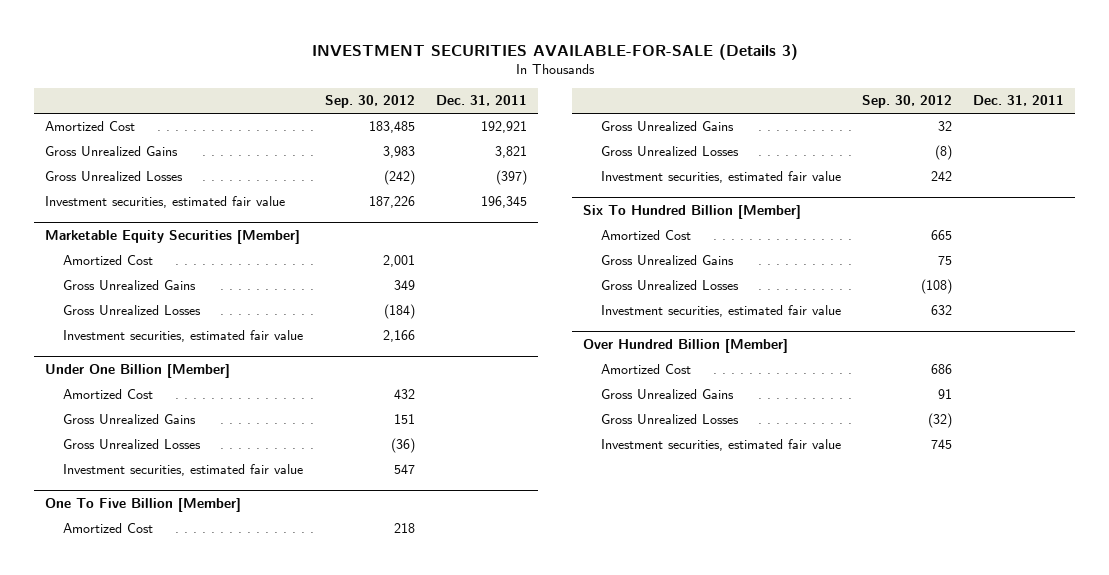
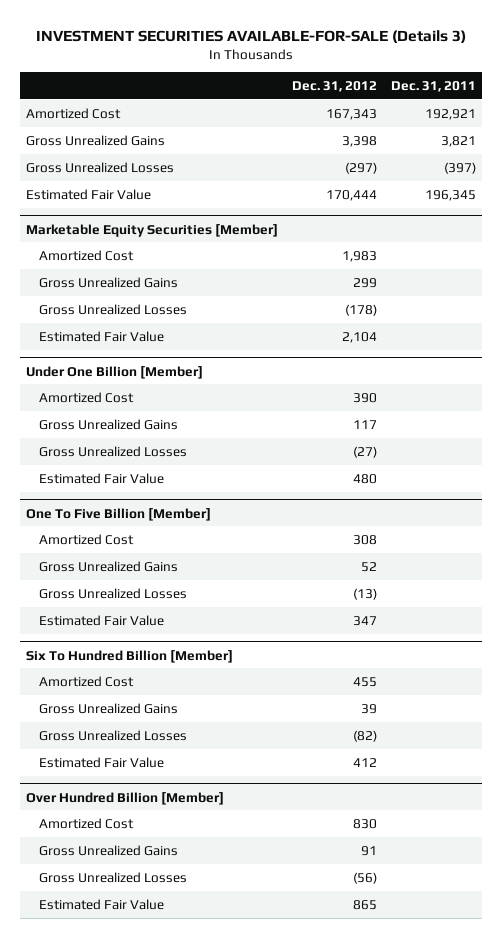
[324,95,415,109] Sep. 30, 2012 -> none
none -> [291,81,377,93] Dec. 31, 2012
[44,196,285,209] Investment securities, estimated fair value -> [26,188,152,200] Estimated Fair Value
[63,330,304,343] Investment securities, estimated fair value -> [39,330,165,342] Estimated Fair Value
[63,464,304,477] Investment securities, estimated fair value -> [39,472,165,484] Estimated Fair Value
[600,171,841,184] Investment securities, estimated fair value -> [39,614,165,626] Estimated Fair Value
[600,305,841,318] Investment securities, estimated fair value -> [39,756,165,768] Estimated Fair Value
[600,439,841,452] Investment securities, estimated fair value -> [39,898,165,910] Estimated Fair Value

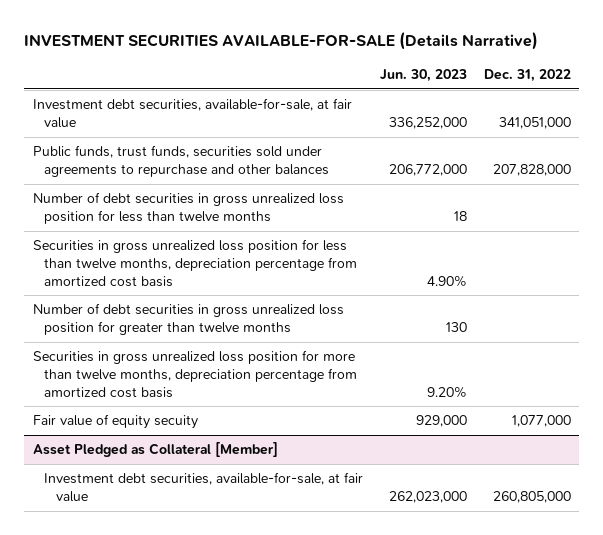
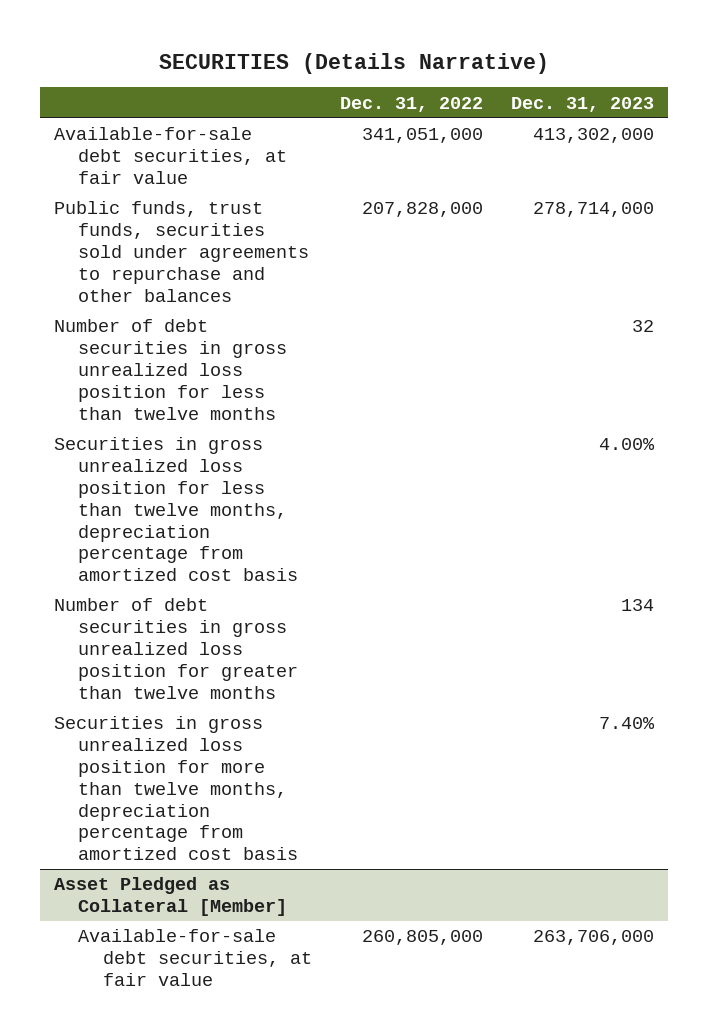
[24,31,539,50] INVESTMENT SECURITIES AVAILABLE-FOR-SALE (Details Narrative) -> [158,52,549,74] SECURITIES (Details Narrative)
[379,68,467,82] Jun. 30, 2023 -> none
none -> [511,96,655,112] Dec. 31, 2023
[32,98,352,128] Investment debt securities, available-for-sale, at fair value -> [53,127,288,185] Available-for-sale debt securities, at fair value
[32,414,198,430] Fair value of equity secuity -> none
[44,472,364,502] Investment debt securities, available-for-sale, at fair value -> [78,929,312,987] Available-for-sale debt securities, at fair value

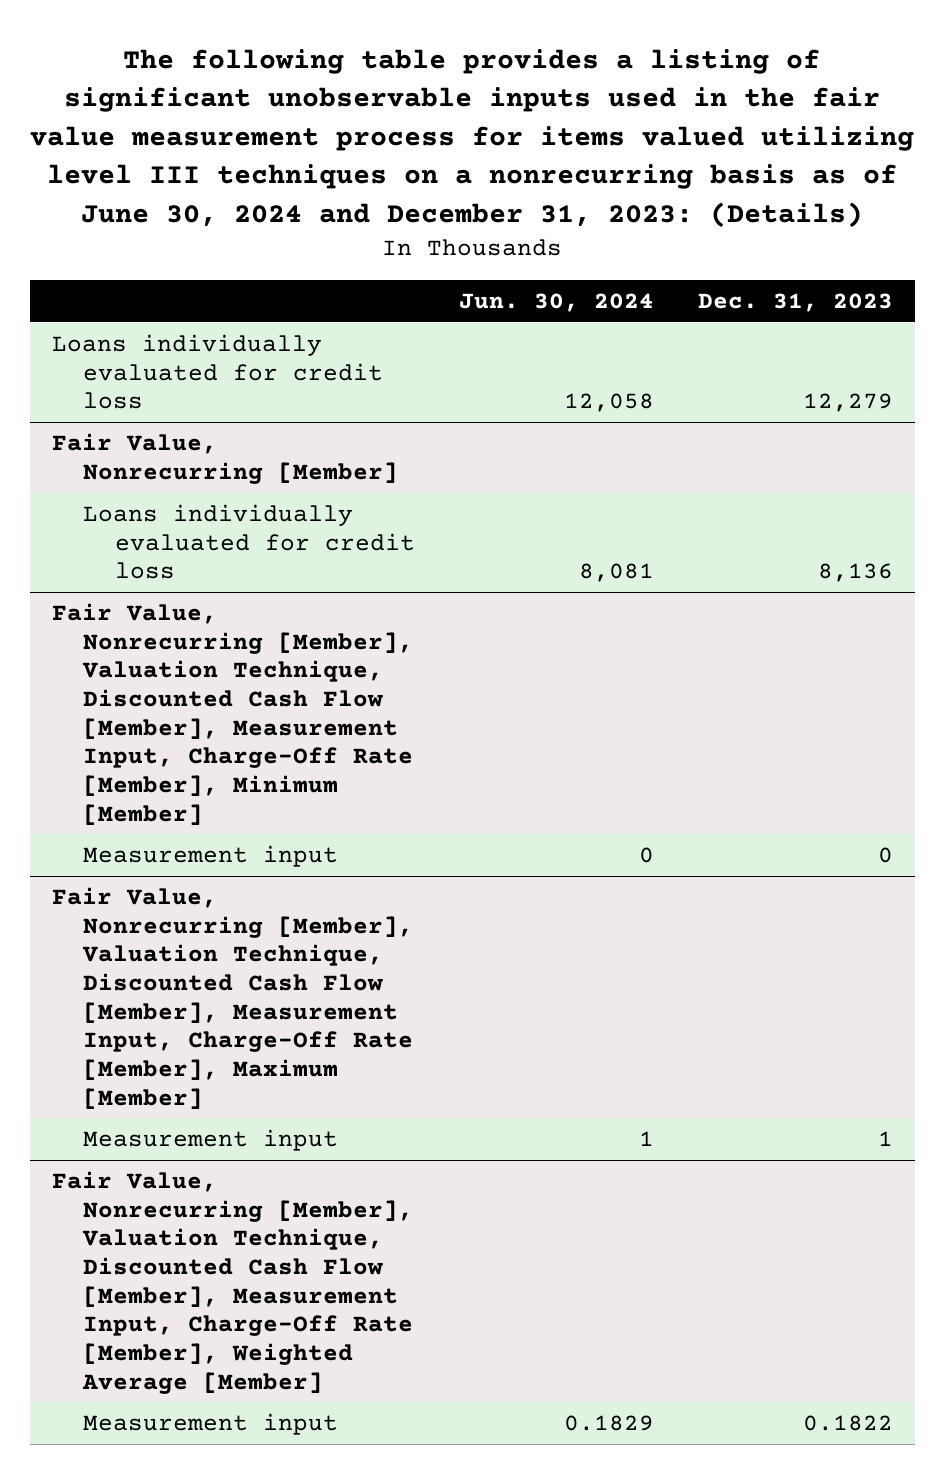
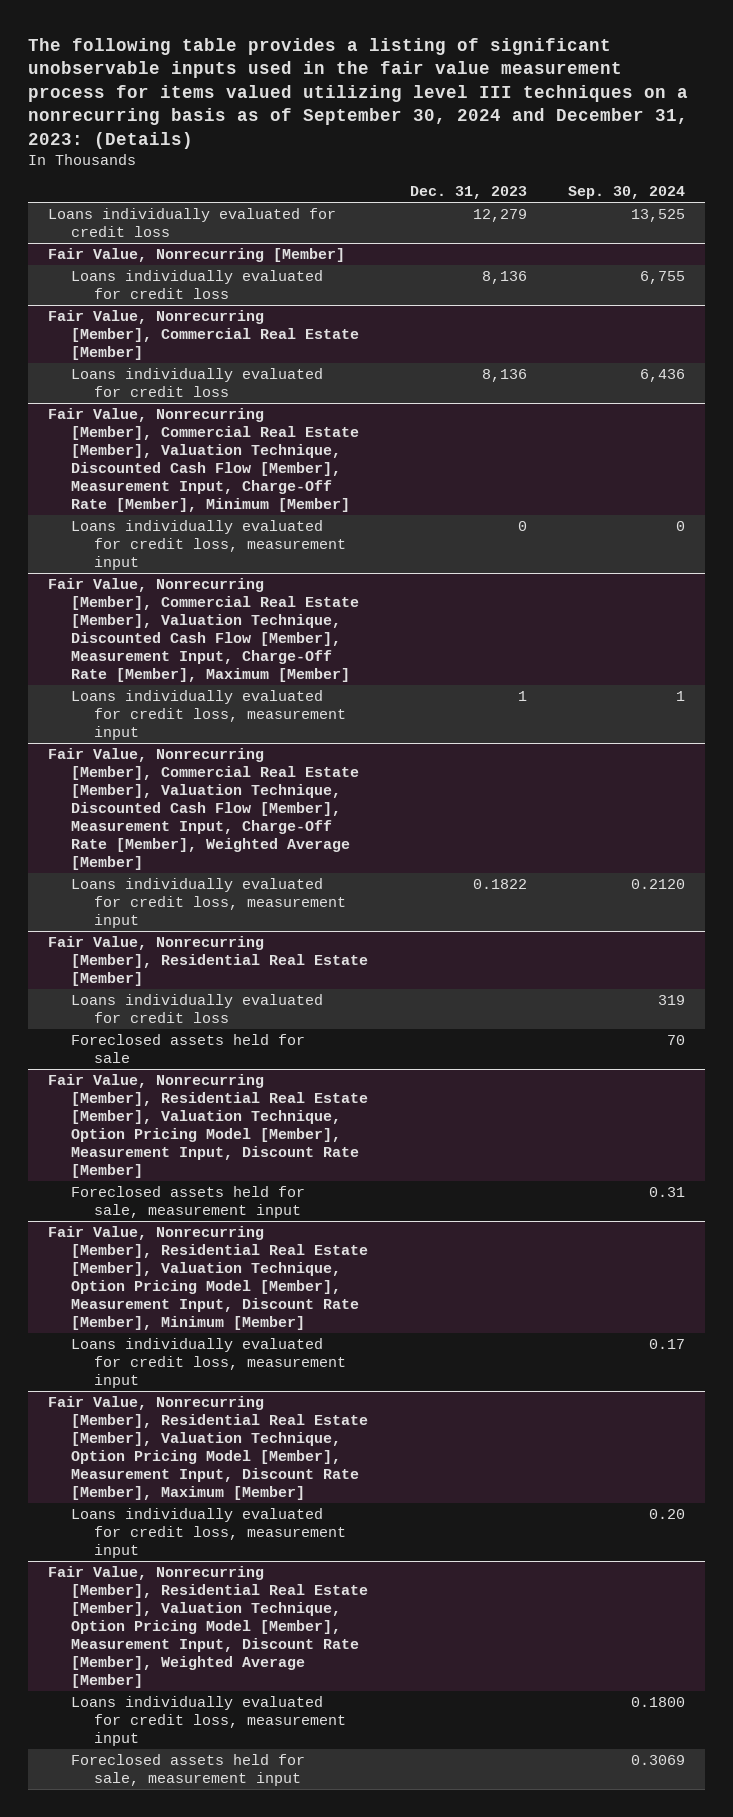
[30,49,915,228] The following table provides a listing of significant unobservable inputs used in the fair value measurement process for items valued utilizing level III techniques on a nonrecurring basis as of June 30, 2024 and December 31, 2023: (Details) -> [27,38,688,149] The following table provides a listing of significant unobservable inputs used in the fair value measurement process for items valued utilizing level III techniques on a nonrecurring basis as of September 30, 2024 and December 31, 2023: (Details)
[459,292,655,312] Jun. 30, 2024 -> none
none -> [567,186,685,200] Sep. 30, 2024
none -> [48,310,360,361] Fair Value, Nonrecurring [Member], Commercial Real Estate [Member]
none -> [71,368,324,398] Loans individually evaluated for credit loss
[51,603,414,825] Fair Value, Nonrecurring [Member], Valuation Technique, Discounted Cash Flow [Member], Measurement Input, Charge-Off Rate [Member], Minimum [Member] -> [48,408,360,513] Fair Value, Nonrecurring [Member], Commercial Real Estate [Member], Valuation Technique, Discounted Cash Flow [Member], Measurement Input, Charge-Off Rate [Member], Minimum [Member]
[83,845,339,868] Measurement input -> [71,520,347,571] Loans individually evaluated for credit loss, measurement input
[51,887,414,1109] Fair Value, Nonrecurring [Member], Valuation Technique, Discounted Cash Flow [Member], Measurement Input, Charge-Off Rate [Member], Maximum [Member] -> [48,578,360,683] Fair Value, Nonrecurring [Member], Commercial Real Estate [Member], Valuation Technique, Discounted Cash Flow [Member], Measurement Input, Charge-Off Rate [Member], Maximum [Member]
[83,1129,339,1152] Measurement input -> [71,690,347,741] Loans individually evaluated for credit loss, measurement input
[51,1171,414,1394] Fair Value, Nonrecurring [Member], Valuation Technique, Discounted Cash Flow [Member], Measurement Input, Charge-Off Rate [Member], Weighted Average [Member] -> [48,748,360,871] Fair Value, Nonrecurring [Member], Commercial Real Estate [Member], Valuation Technique, Discounted Cash Flow [Member], Measurement Input, Charge-Off Rate [Member], Weighted Average [Member]
[83,1413,339,1436] Measurement input -> [71,878,347,929] Loans individually evaluated for credit loss, measurement input
none -> [48,936,369,987] Fair Value, Nonrecurring [Member], Residential Real Estate [Member]
none -> [71,994,324,1024] Loans individually evaluated for credit loss
none -> [71,1034,306,1064] Foreclosed assets held for sale
none -> [48,1074,369,1179] Fair Value, Nonrecurring [Member], Residential Real Estate [Member], Valuation Technique, Option Pricing Model [Member], Measurement Input, Discount Rate [Member]
none -> [71,1186,306,1219] Foreclosed assets held for sale, measurement input
none -> [48,1226,369,1331] Fair Value, Nonrecurring [Member], Residential Real Estate [Member], Valuation Technique, Option Pricing Model [Member], Measurement Input, Discount Rate [Member], Minimum [Member]
none -> [71,1338,347,1389] Loans individually evaluated for credit loss, measurement input
none -> [48,1396,369,1501] Fair Value, Nonrecurring [Member], Residential Real Estate [Member], Valuation Technique, Option Pricing Model [Member], Measurement Input, Discount Rate [Member], Maximum [Member]
none -> [71,1508,347,1559] Loans individually evaluated for credit loss, measurement input
none -> [48,1566,369,1689] Fair Value, Nonrecurring [Member], Residential Real Estate [Member], Valuation Technique, Option Pricing Model [Member], Measurement Input, Discount Rate [Member], Weighted Average [Member]
none -> [71,1696,347,1747] Loans individually evaluated for credit loss, measurement input
none -> [71,1754,306,1787] Foreclosed assets held for sale, measurement input

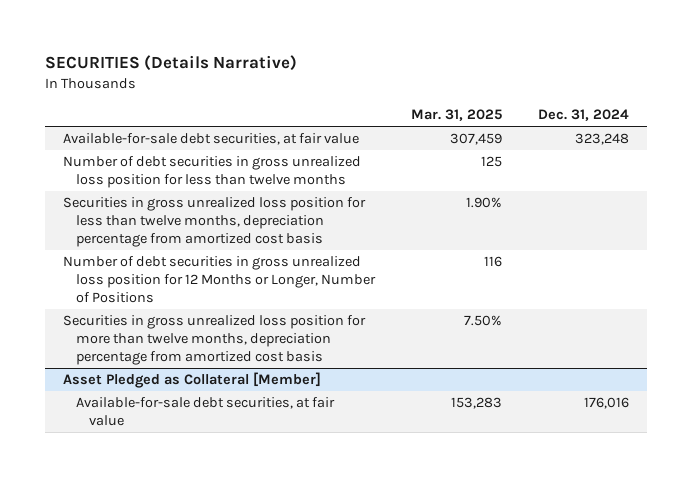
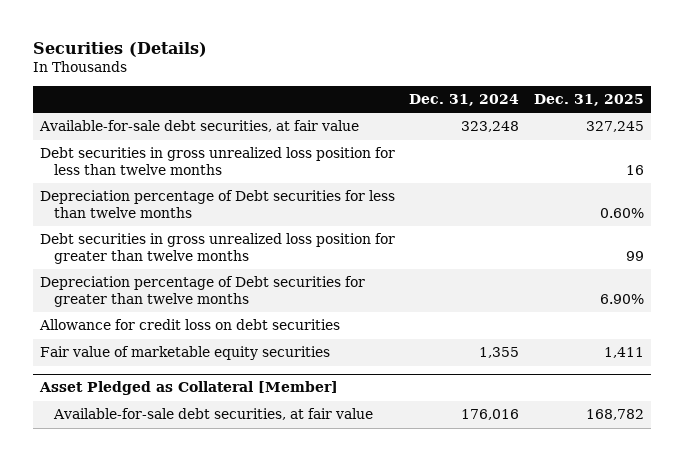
[45,55,298,72] SECURITIES (Details Narrative) -> [33,42,208,58] Securities (Details)
[411,108,503,121] Mar. 31, 2025 -> none
none -> [533,94,644,107] Dec. 31, 2025
[63,156,362,189] Number of debt securities in gross unrealized loss position for less than twelve months -> [40,147,396,175] Debt securities in gross unrealized loss position for less than twelve months
[63,197,367,248] Securities in gross unrealized loss position for less than twelve months, depreciation percentage from amortized cost basis -> [40,190,396,218] Depreciation percentage of Debt securities for less than twelve months
[63,256,377,304] Number of debt securities in gross unrealized loss position for 12 Months or Longer, Number of Positions -> [40,233,396,264] Debt securities in gross unrealized loss position for greater than twelve months
[63,315,367,366] Securities in gross unrealized loss position for more than twelve months, depreciation percentage from amortized cost basis -> [40,276,366,307] Depreciation percentage of Debt securities for greater than twelve months
none -> [39,319,341,331] Allowance for credit loss on debt securities
none -> [40,346,331,361] Fair value of marketable equity securities

